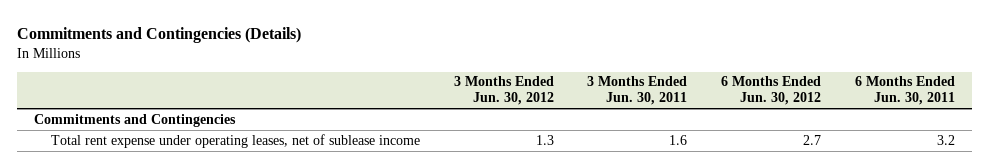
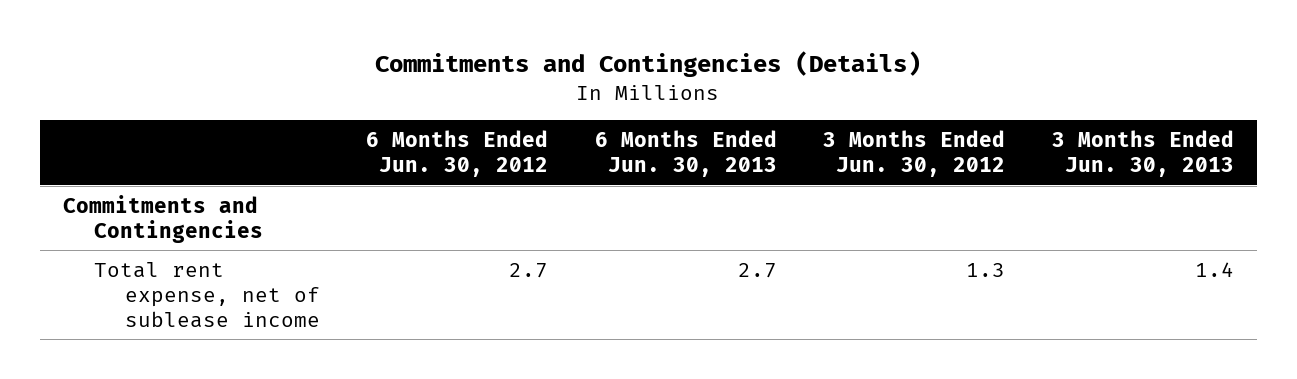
[587,76,688,106] 3 Months Ended Jun. 30, 2011 -> none
[855,76,956,106] 6 Months Ended Jun. 30, 2011 -> none
none -> [594,130,777,178] 6 Months Ended Jun. 30, 2013
none -> [1051,130,1234,178] 3 Months Ended Jun. 30, 2013
[50,133,420,148] Total rent expense under operating leases, net of sublease income -> [94,261,320,328] Total rent expense, net of sublease income

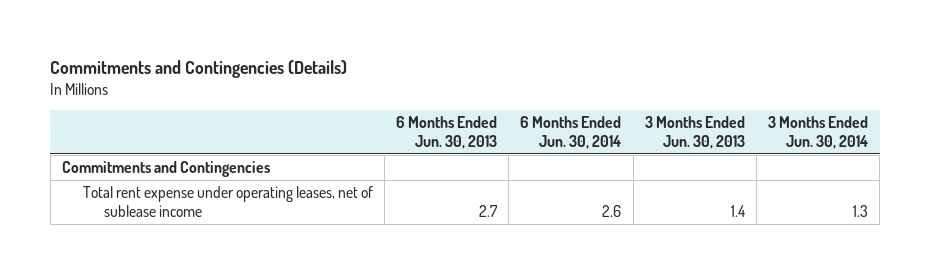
[366,130,549,178] 6 Months Ended Jun. 30, 2012 -> none
[823,130,1006,178] 3 Months Ended Jun. 30, 2012 -> none
none -> [520,116,622,149] 6 Months Ended Jun. 30, 2014
none -> [767,116,868,149] 3 Months Ended Jun. 30, 2014
[94,261,320,328] Total rent expense, net of sublease income -> [82,186,373,217] Total rent expense under operating leases, net of sublease income

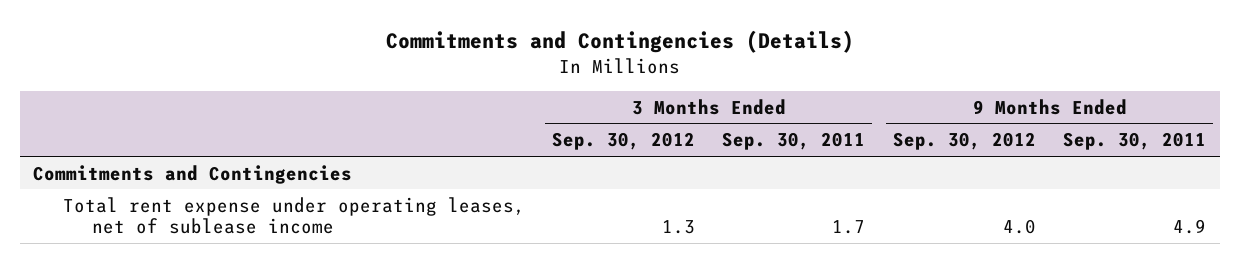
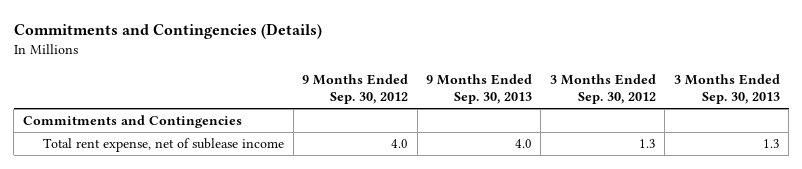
[722,132,866,151] Sep. 30, 2011 -> none
[1063,132,1207,151] Sep. 30, 2011 -> none
none -> [426,74,533,105] 9 Months Ended Sep. 30, 2013
none -> [673,74,780,105] 3 Months Ended Sep. 30, 2013
[62,196,525,235] Total rent expense under operating leases, net of sublease income -> [43,138,285,153] Total rent expense, net of sublease income

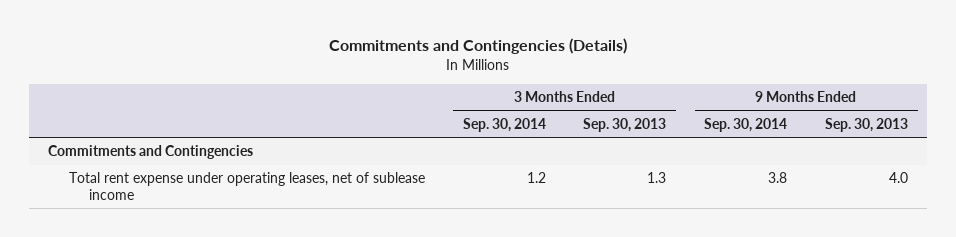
[302,74,409,105] 9 Months Ended Sep. 30, 2012 -> none
[549,74,656,105] 3 Months Ended Sep. 30, 2012 -> none
none -> [462,117,546,132] Sep. 30, 2014
none -> [704,117,788,132] Sep. 30, 2014
[43,138,285,153] Total rent expense, net of sublease income -> [68,172,425,200] Total rent expense under operating leases, net of sublease income

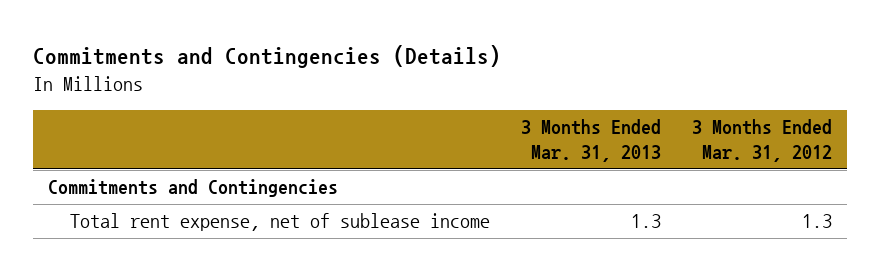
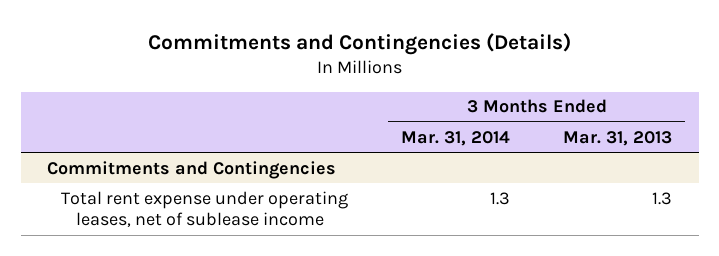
[691,119,832,163] 3 Months Ended Mar. 31, 2012 -> none
none -> [401,130,511,146] Mar. 31, 2014
[70,213,491,232] Total rent expense, net of sublease income -> [61,190,349,228] Total rent expense under operating leases, net of sublease income

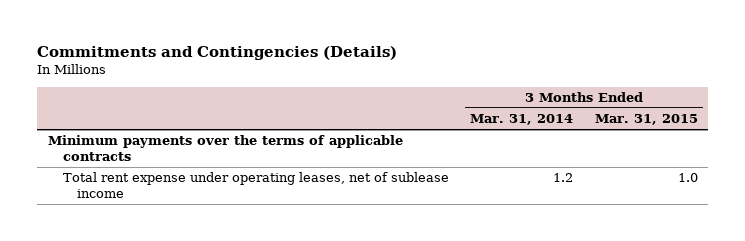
[563,130,673,146] Mar. 31, 2013 -> none
none -> [594,114,698,126] Mar. 31, 2015
[47,160,337,179] Commitments and Contingencies -> none
none -> [47,135,403,161] Minimum payments over the terms of applicable contracts
[490,191,511,205] 1.3 -> [553,173,574,183] 1.2

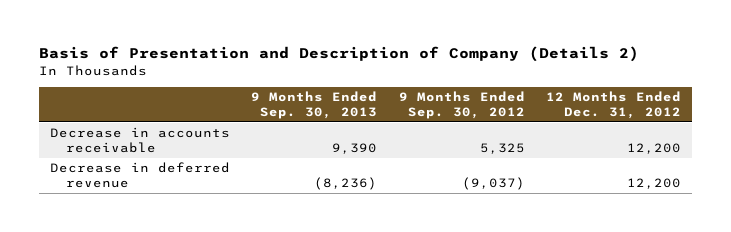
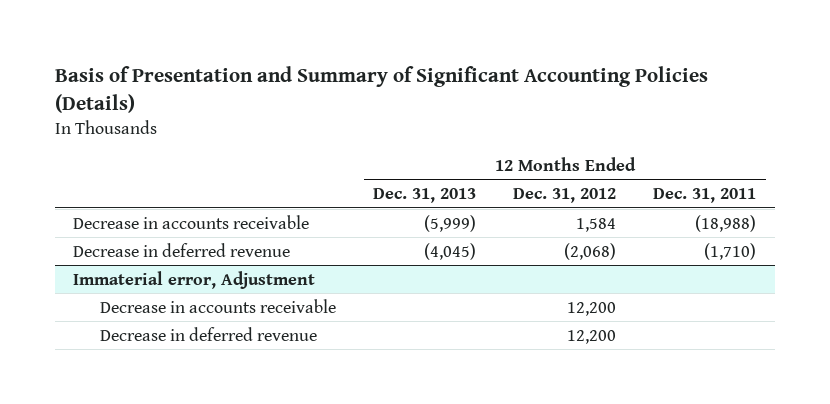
[39,46,640,63] Basis of Presentation and Description of Company (Details 2) -> [54,66,708,113] Basis of Presentation and Summary of Significant Accounting Policies (Details)
[251,90,378,120] 9 Months Ended Sep. 30, 2013 -> none
[398,90,525,120] 9 Months Ended Sep. 30, 2012 -> none
none -> [373,188,477,204] Dec. 31, 2013
none -> [653,188,757,204] Dec. 31, 2011
none -> [73,214,310,229] Decrease in accounts receivable
none -> [73,242,291,257] Decrease in deferred revenue
none -> [73,270,316,289] Immaterial error, Adjustment

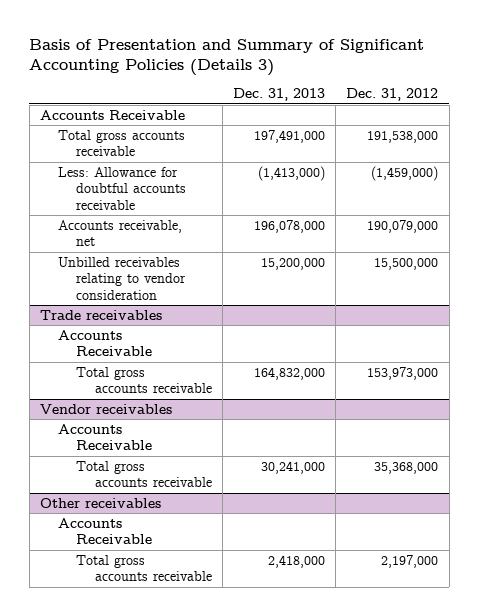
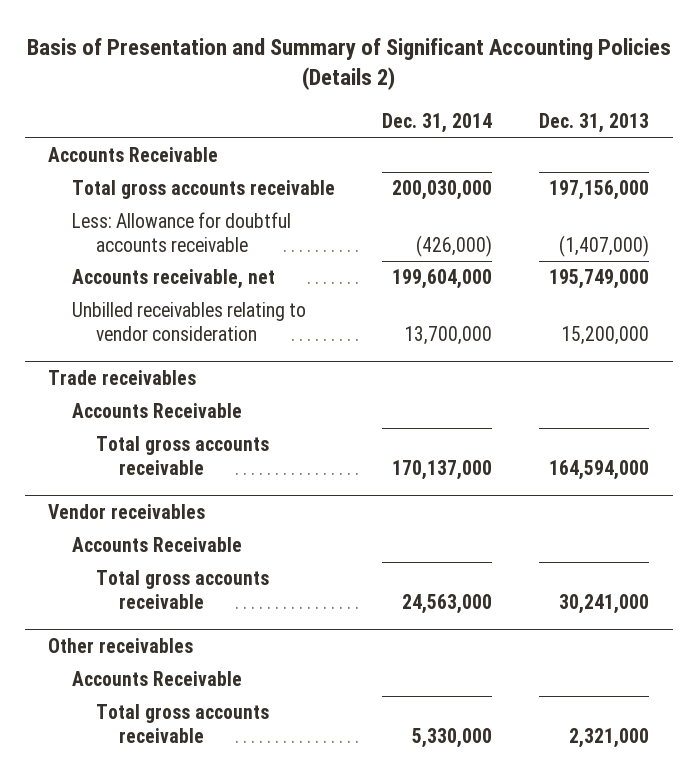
[29,38,425,77] Basis of Presentation and Summary of Significant Accounting Policies (Details 3) -> [26,37,671,91] Basis of Presentation and Summary of Significant Accounting Policies (Details 2)
[346,88,439,102] Dec. 31, 2012 -> none
none -> [382,113,493,134] Dec. 31, 2014
[254,129,326,143] 197,491,000 -> [549,180,650,201] 197,156,000
[258,165,326,181] (1,413,000) -> [559,234,650,257] (1,407,000)
[254,219,326,233] 196,078,000 -> [549,269,650,290] 195,749,000
[254,366,326,380] 164,832,000 -> [549,459,650,480] 164,594,000
[268,554,326,568] 2,418,000 -> [569,727,650,748] 2,321,000

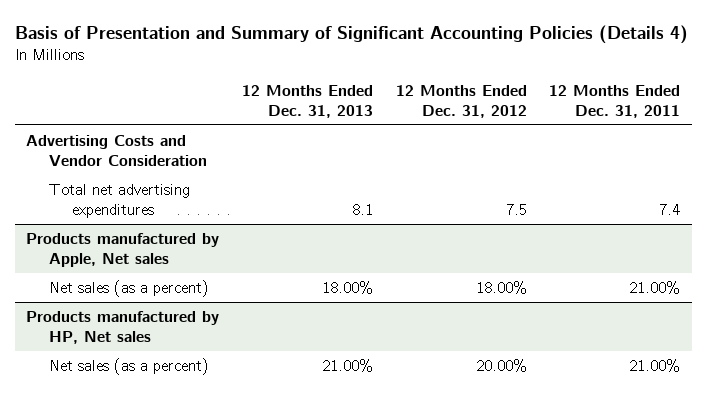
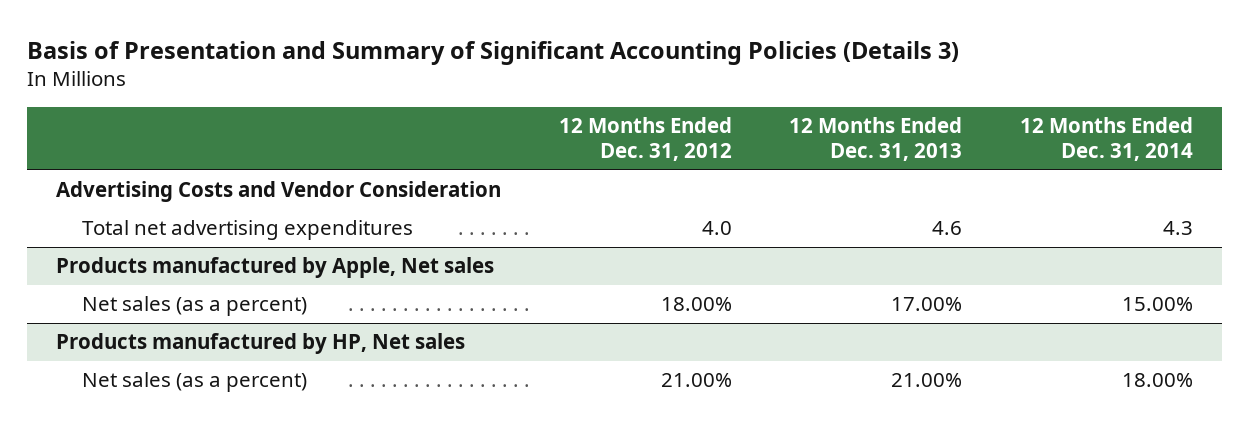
[14,25,688,45] Basis of Presentation and Summary of Significant Accounting Policies (Details 4) -> [26,40,959,65] Basis of Presentation and Summary of Significant Accounting Policies (Details 3)
[549,84,681,118] 12 Months Ended Dec. 31, 2011 -> none
none -> [1020,117,1194,162] 12 Months Ended Dec. 31, 2014
[351,203,373,215] 8.1 -> [932,221,963,236] 4.6
[505,203,527,215] 7.5 -> [701,221,732,236] 4.0
[321,281,373,295] 18.00% -> [891,297,963,312] 17.00%
[475,359,527,373] 20.00% -> [660,373,732,388] 21.00%

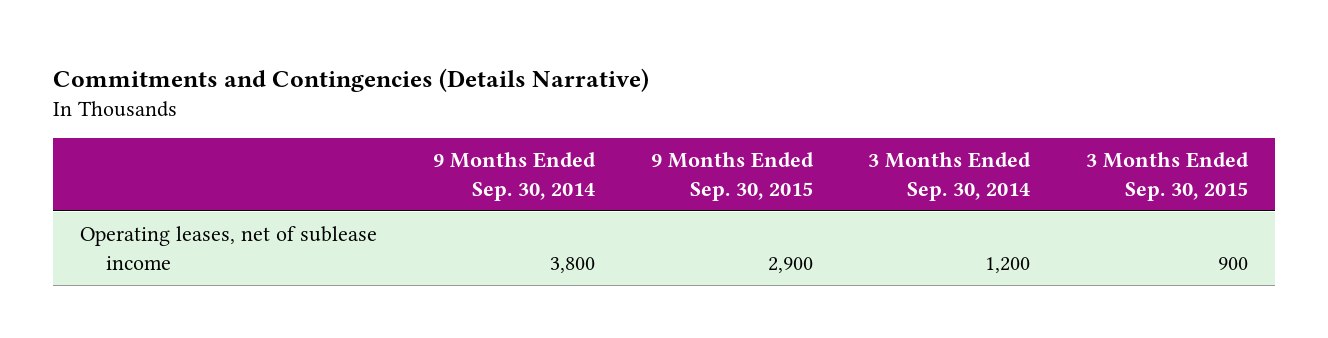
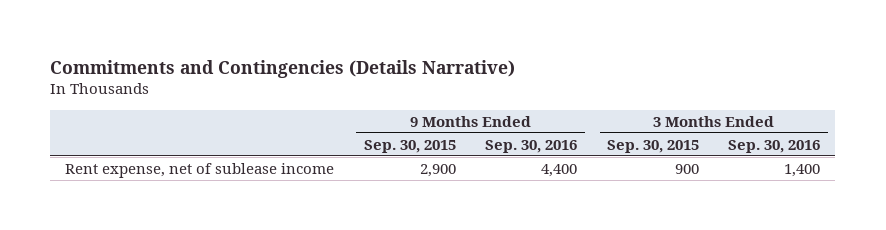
[433,152,597,201] 9 Months Ended Sep. 30, 2014 -> none
[868,152,1032,201] 3 Months Ended Sep. 30, 2014 -> none
none -> [485,139,578,153] Sep. 30, 2016
none -> [728,139,821,153] Sep. 30, 2016
[80,226,378,270] Operating leases, net of sublease income -> [65,163,335,179] Rent expense, net of sublease income

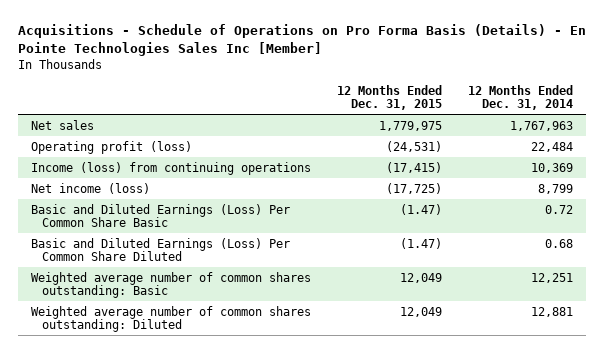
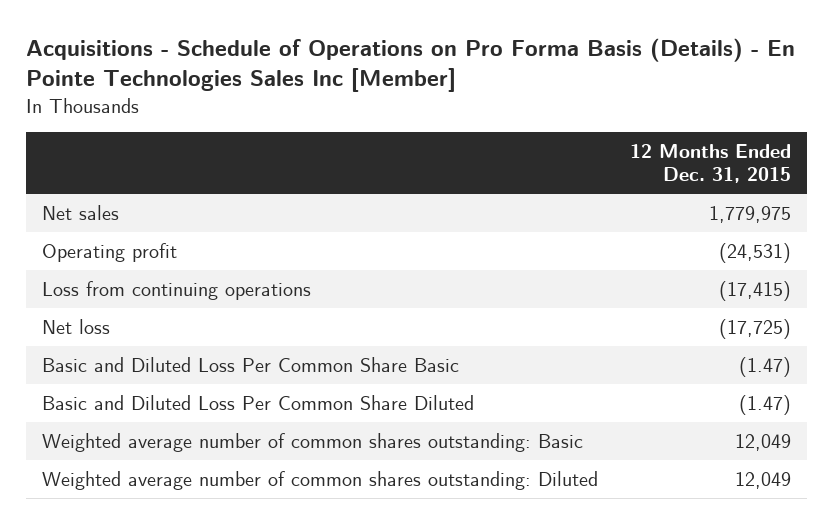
[468,84,574,111] 12 Months Ended Dec. 31, 2014 -> none
[30,140,192,154] Operating profit (loss) -> [41,242,177,262] Operating profit
[30,161,311,175] Income (loss) from continuing operations -> [41,280,311,300] Loss from continuing operations
[30,182,150,194] Net income (loss) -> [41,318,110,334] Net loss
[30,203,290,227] Basic and Diluted Earnings (Loss) Per Common Share Basic -> [41,356,459,372] Basic and Diluted Loss Per Common Share Basic
[30,237,290,261] Basic and Diluted Earnings (Loss) Per Common Share Diluted -> [41,394,474,410] Basic and Diluted Loss Per Common Share Diluted

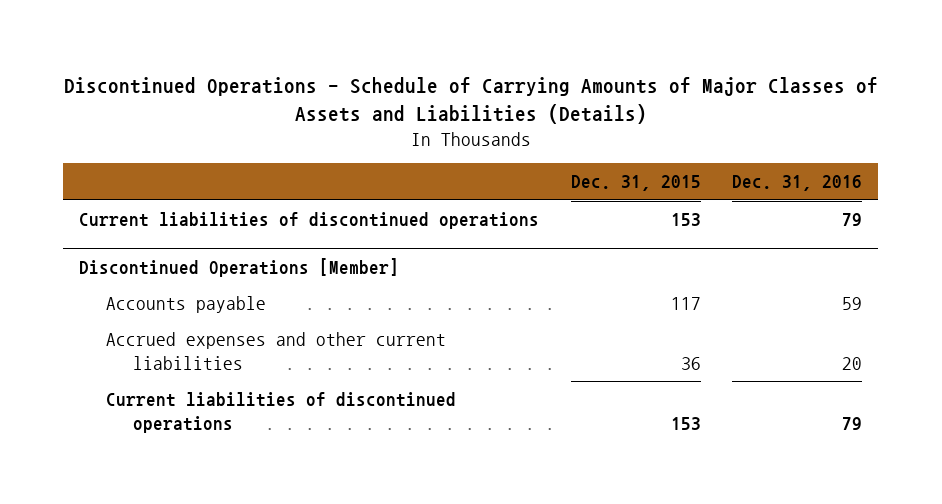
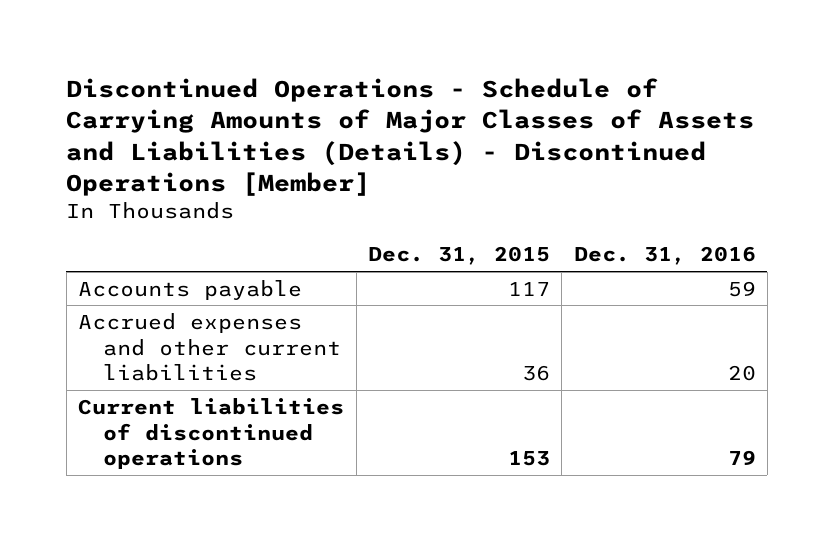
[63,76,878,125] Discontinued Operations - Schedule of Carrying Amounts of Major Classes of Assets and Liabilities (Details) -> [66,78,755,196] Discontinued Operations - Schedule of Carrying Amounts of Major Classes of Assets and Liabilities (Details) - Discontinued Operations [Member]
[79,212,540,230] Current liabilities of discontinued operations -> none
[79,257,400,277] Discontinued Operations [Member] -> none

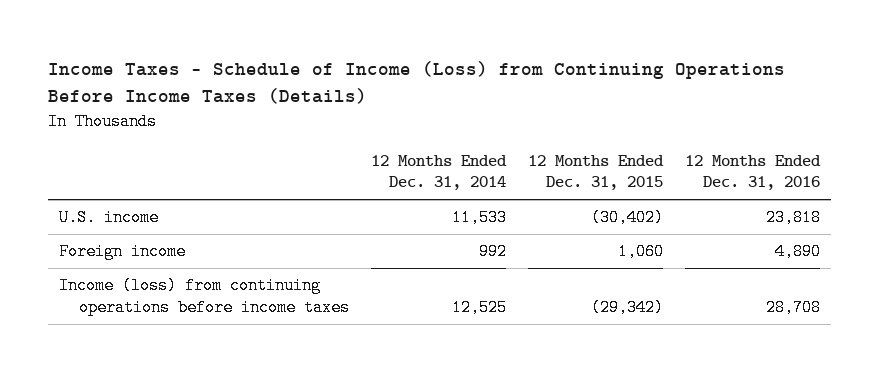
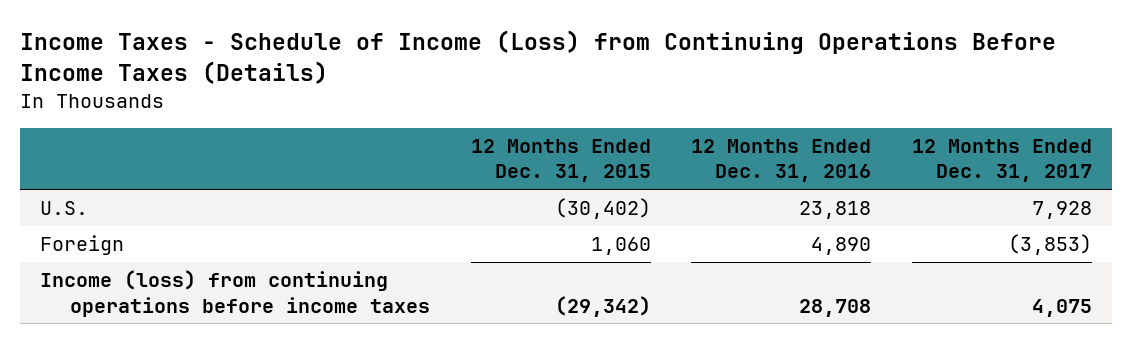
[370,154,507,191] 12 Months Ended Dec. 31, 2014 -> none
none -> [911,138,1092,183] 12 Months Ended Dec. 31, 2017
[59,209,160,227] U.S. income -> [39,201,88,216] U.S.
[59,243,187,261] Foreign income -> [39,235,124,256] Foreign

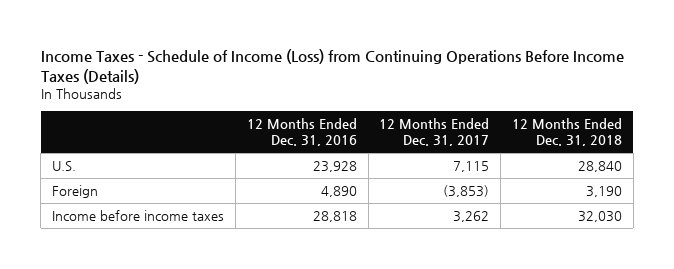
[470,138,651,183] 12 Months Ended Dec. 31, 2015 -> none
none -> [511,118,622,147] 12 Months Ended Dec. 31, 2018
[799,201,872,220] 23,818 -> [312,161,357,173] 23,928
[1031,201,1092,220] 7,928 -> [453,161,490,173] 7,115
[39,270,431,317] Income (loss) from continuing operations before income taxes -> [52,210,225,222] Income before income taxes
[799,298,872,317] 28,708 -> [312,211,357,223] 28,818
[1031,298,1092,317] 4,075 -> [453,211,490,223] 3,262

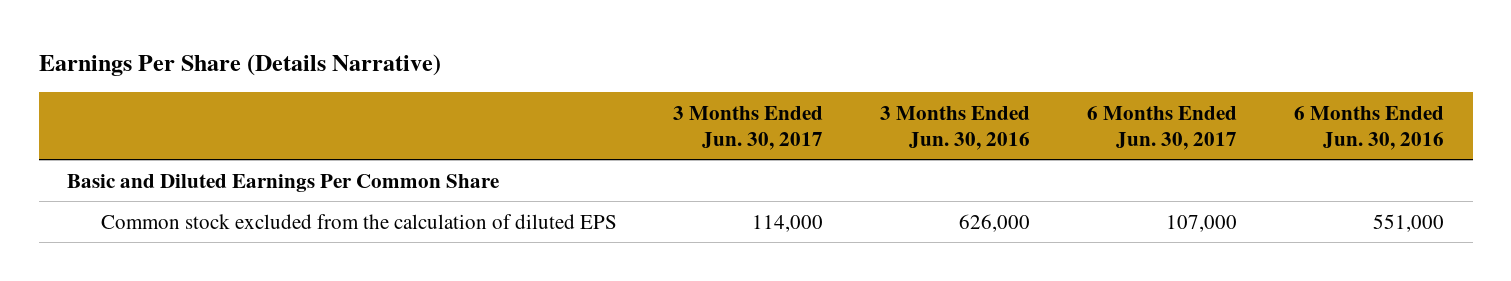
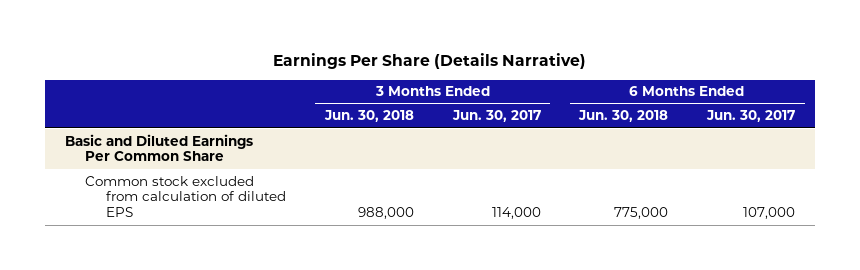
[880,105,1031,150] 3 Months Ended Jun. 30, 2016 -> none
[1294,105,1445,150] 6 Months Ended Jun. 30, 2016 -> none
none -> [323,110,414,123] Jun. 30, 2018
none -> [578,110,669,123] Jun. 30, 2018
[100,213,617,229] Common stock excluded from the calculation of diluted EPS -> [85,175,286,218] Common stock excluded from calculation of diluted EPS

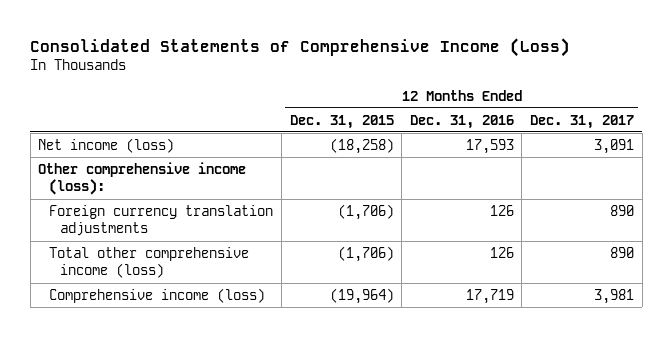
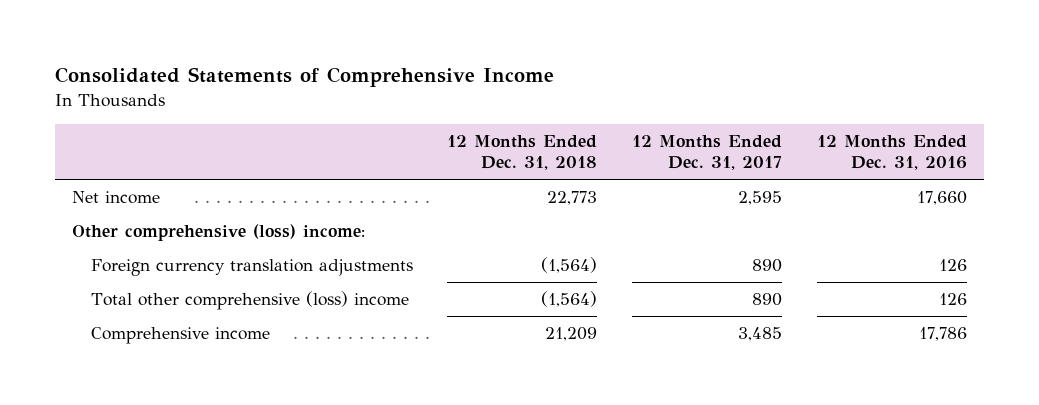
[30,37,571,57] Consolidated Statements of Comprehensive Income (Loss) -> [54,67,554,88] Consolidated Statements of Comprehensive Income
[289,114,394,129] Dec. 31, 2015 -> none
none -> [447,134,598,171] 12 Months Ended Dec. 31, 2018
[38,137,175,153] Net income (loss) -> [72,191,161,205] Net income
[465,138,514,154] 17,593 -> [916,191,967,206] 17,660
[593,138,634,154] 3,091 -> [738,191,783,206] 2,595
[38,161,247,196] Other comprehensive income (loss): -> [72,224,366,242] Other comprehensive (loss) income:
[49,246,250,279] Total other comprehensive income (loss) -> [90,291,409,311] Total other comprehensive (loss) income
[49,287,266,303] Comprehensive income (loss) -> [90,327,270,345] Comprehensive income
[465,288,514,304] 17,719 -> [918,327,967,342] 17,786
[593,288,634,304] 3,981 -> [738,327,783,342] 3,485

